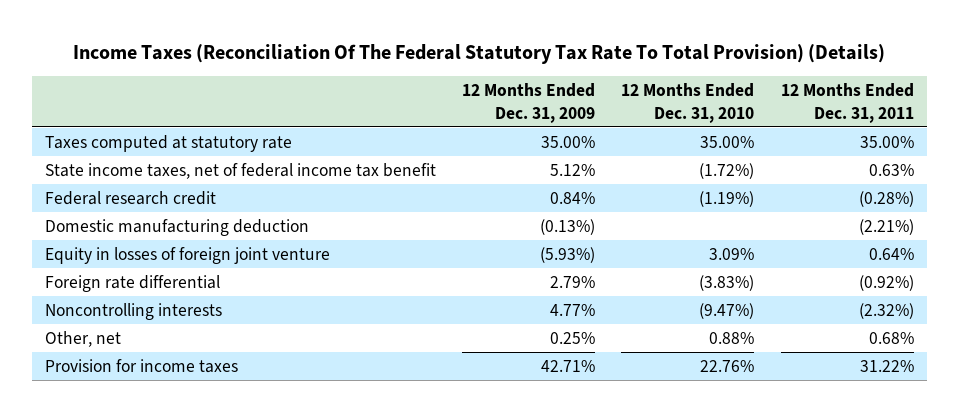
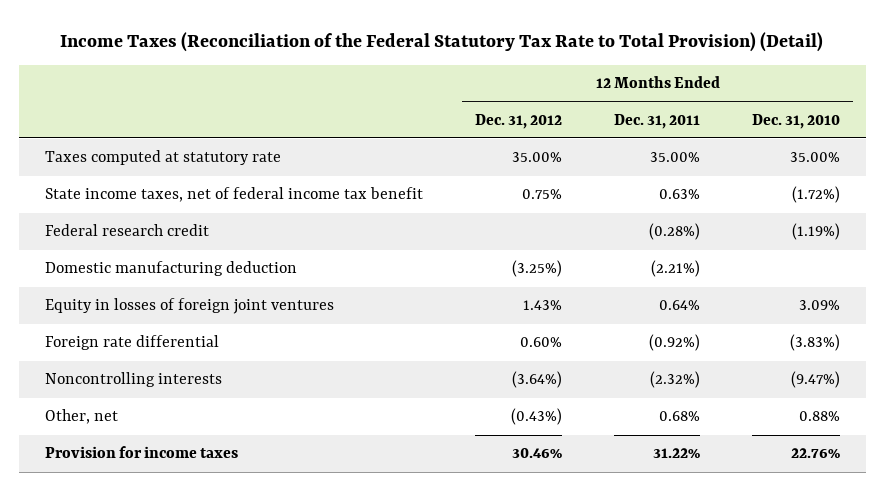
[73,43,886,64] Income Taxes (Reconciliation Of The Federal Statutory Tax Rate To Total Provision) (Details) -> [60,31,824,52] Income Taxes (Reconciliation of the Federal Statutory Tax Rate to Total Provision) (Detail)
[462,82,596,123] 12 Months Ended Dec. 31, 2009 -> none
none -> [474,113,562,129] Dec. 31, 2012
[44,246,330,264] Equity in losses of foreign joint venture -> [44,298,334,315] Equity in losses of foreign joint ventures

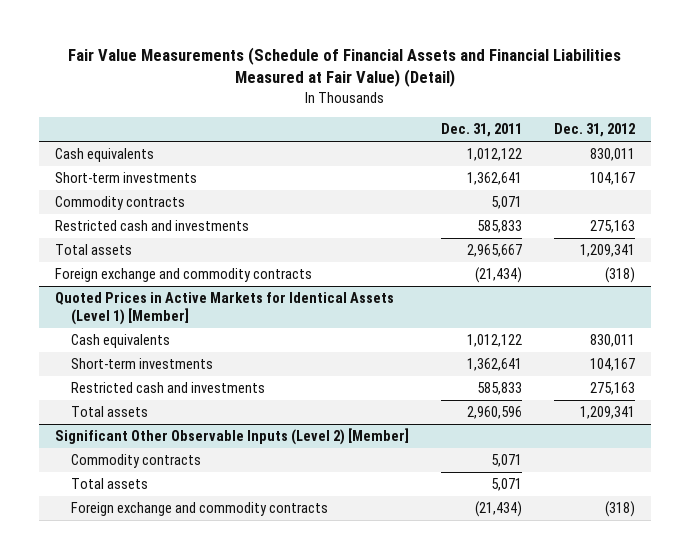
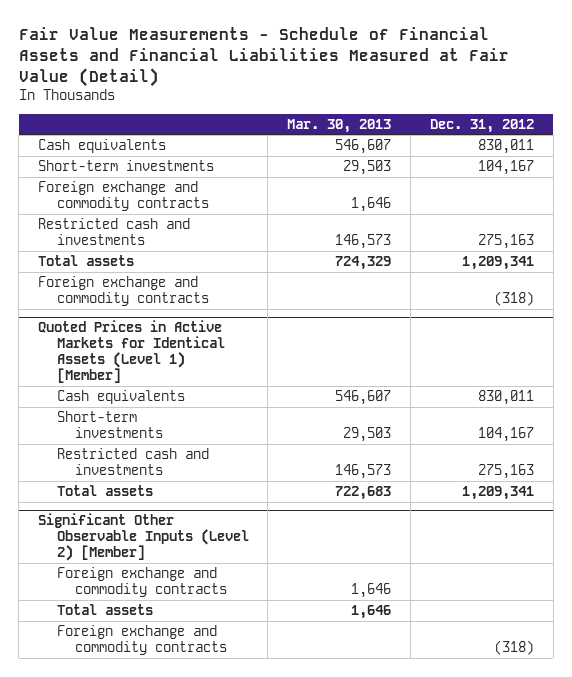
[67,46,621,88] Fair Value Measurements (Schedule of Financial Assets and Financial Liabilities Measured at Fair Value) (Detail) -> [18,26,509,87] Fair Value Measurements - Schedule of Financial Assets and Financial Liabilities Measured at Fair Value (Detail)
[440,123,522,138] Dec. 31, 2011 -> none
none -> [287,118,392,133] Mar. 30, 2013
[54,196,185,211] Commodity contracts -> [38,181,209,212] Foreign exchange and commodity contracts
[70,454,201,469] Commodity contracts -> [56,567,227,598] Foreign exchange and commodity contracts

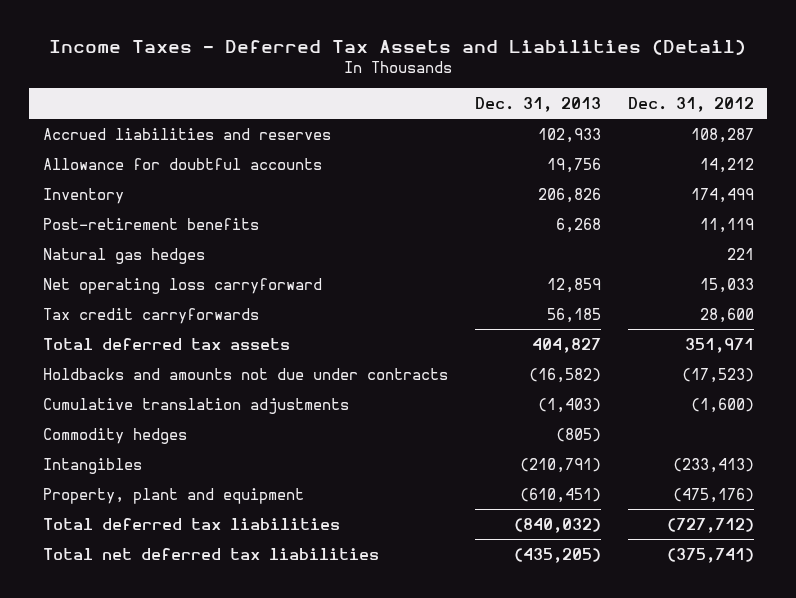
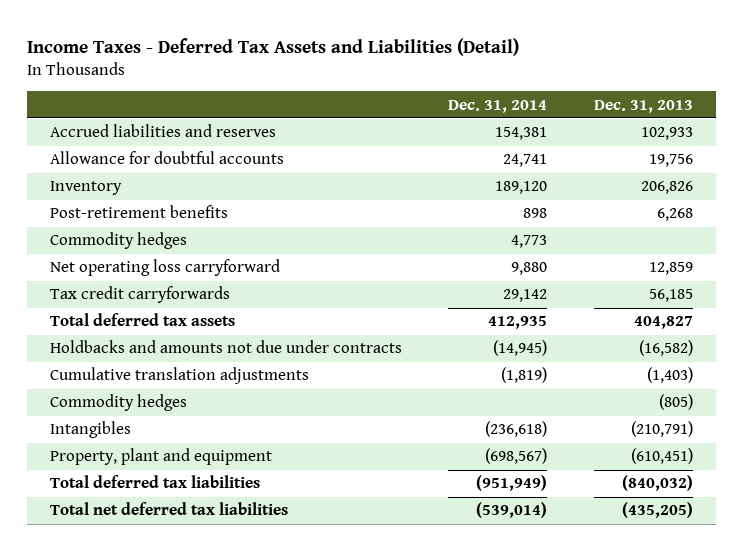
[627,96,754,112] Dec. 31, 2012 -> none
none -> [448,99,548,113] Dec. 31, 2014
[42,247,205,264] Natural gas hedges -> [50,232,188,250] Commodity hedges

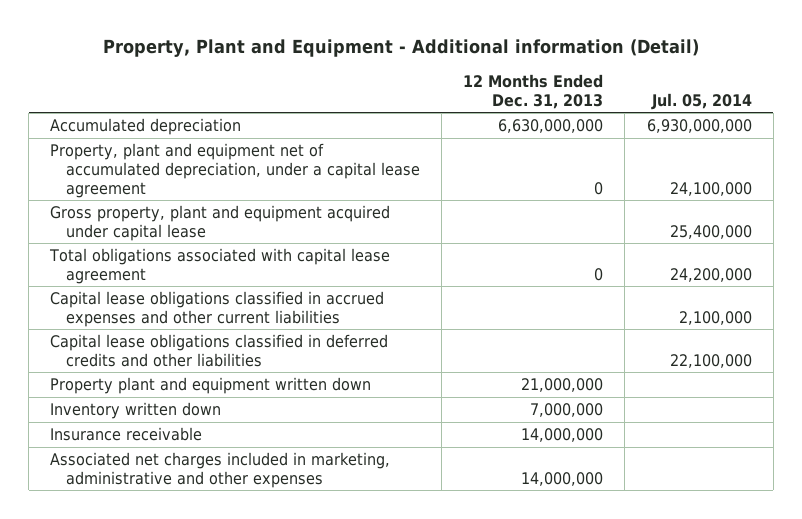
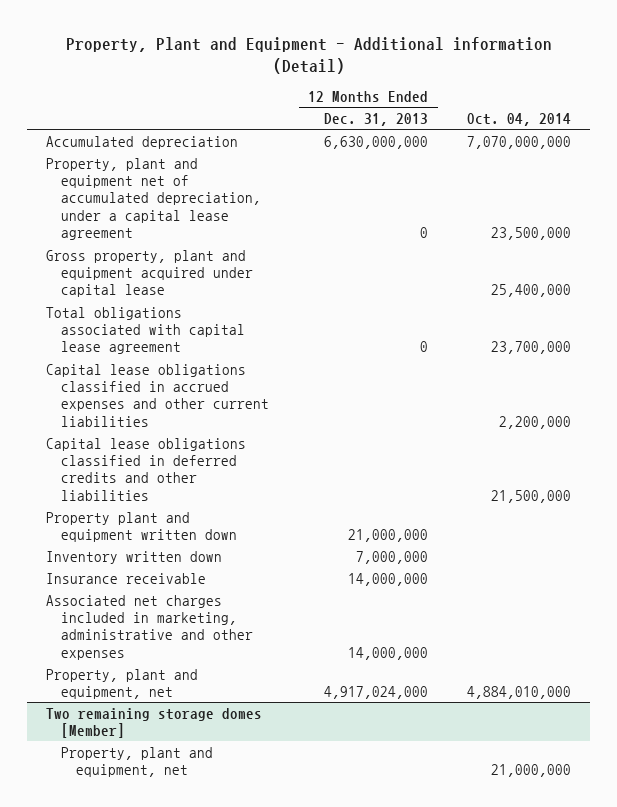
[650,92,752,110] Jul. 05, 2014 -> none
none -> [467,113,572,127] Oct. 04, 2014
none -> [46,668,199,699] Property, plant and equipment, net
none -> [46,707,263,738] Two remaining storage domes [Member]
none -> [61,746,214,777] Property, plant and equipment, net

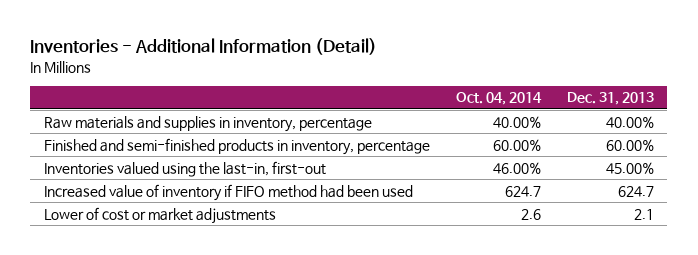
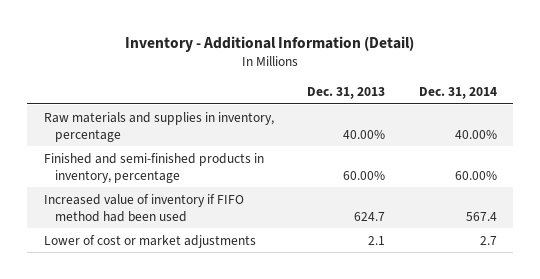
[30,38,378,56] Inventories - Additional Information (Detail) -> [125,35,415,52] Inventory - Additional Information (Detail)
[455,92,542,106] Oct. 04, 2014 -> none
none -> [418,87,497,100] Dec. 31, 2014
[43,160,326,177] Inventories valued using the last-in, first-out -> none

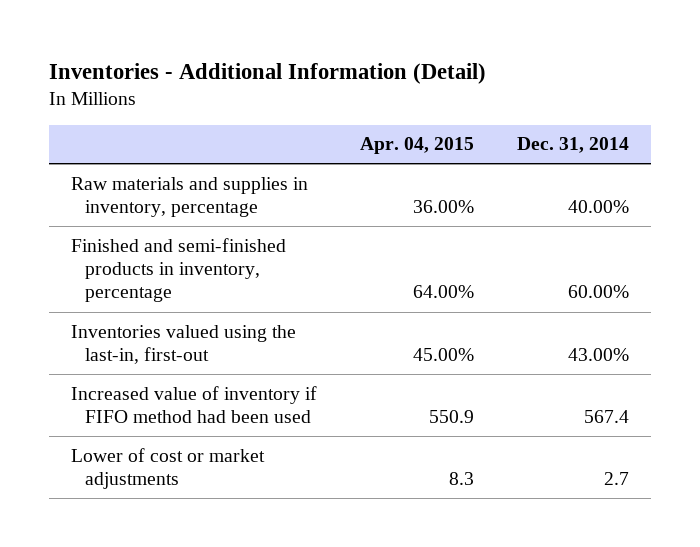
[125,35,415,52] Inventory - Additional Information (Detail) -> [48,62,486,84] Inventories - Additional Information (Detail)
[307,87,386,100] Dec. 31, 2013 -> none
none -> [359,137,474,155] Apr. 04, 2015
none -> [70,324,296,365] Inventories valued using the last-in, first-out

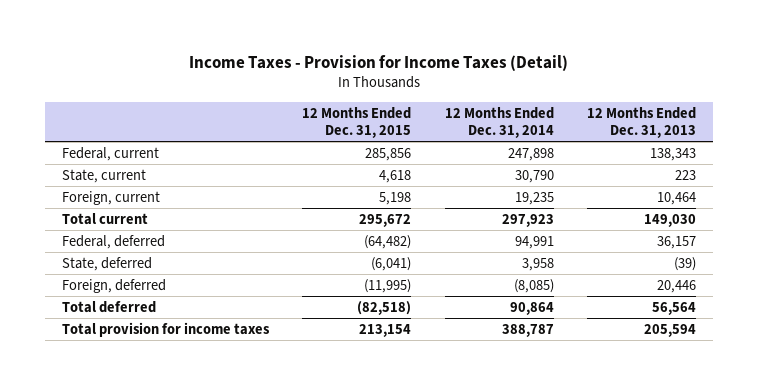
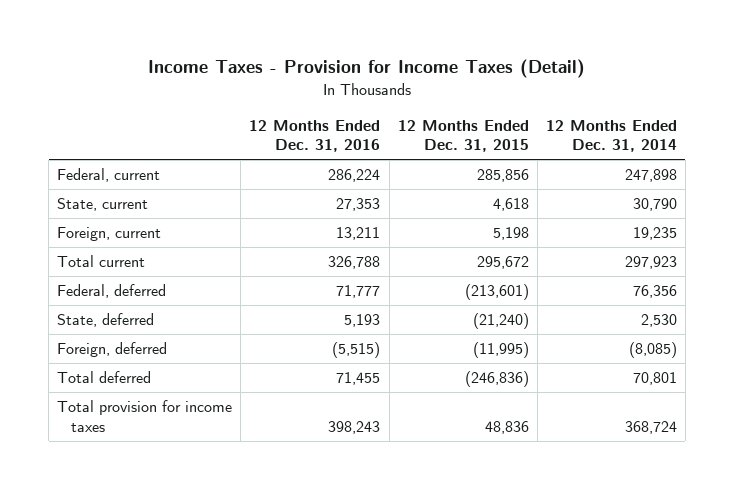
[586,106,696,139] 12 Months Ended Dec. 31, 2013 -> none
none -> [249,119,381,153] 12 Months Ended Dec. 31, 2016
[364,234,412,249] (64,482) -> [464,284,529,301] (213,601)
[514,235,554,249] 94,991 -> [632,285,677,299] 76,356
[371,256,412,271] (6,041) -> [472,313,529,330] (21,240)
[521,257,554,271] 3,958 -> [640,314,677,328] 2,530
[357,300,412,315] (82,518) -> [464,371,529,388] (246,836)
[509,301,554,315] 90,864 -> [632,372,677,386] 70,801
[359,323,412,337] 213,154 -> [484,420,529,434] 48,836
[501,323,554,337] 388,787 -> [624,420,677,434] 368,724

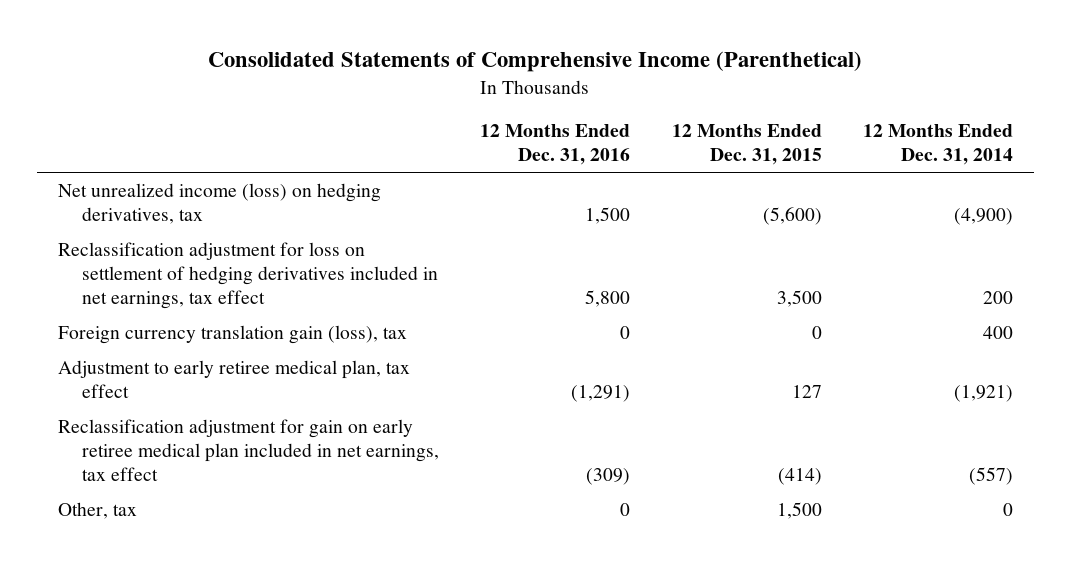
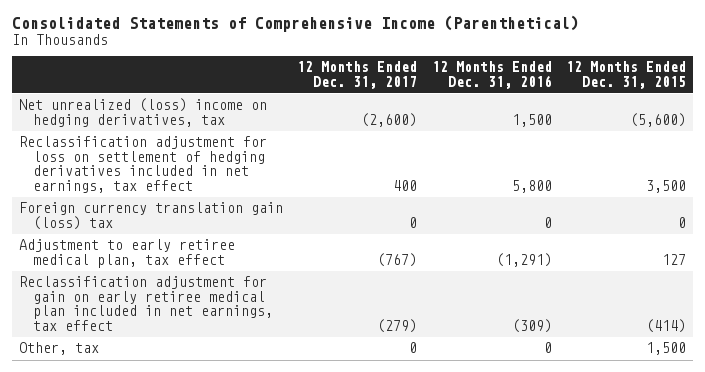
[862,123,1013,166] 12 Months Ended Dec. 31, 2014 -> none
none -> [297,61,418,89] 12 Months Ended Dec. 31, 2017
[57,182,381,225] Net unrealized income (loss) on hedging derivatives, tax -> [19,98,268,127] Net unrealized (loss) income on hedging derivatives, tax
[57,324,407,344] Foreign currency translation gain (loss), tax -> [19,202,284,230] Foreign currency translation gain (loss) tax

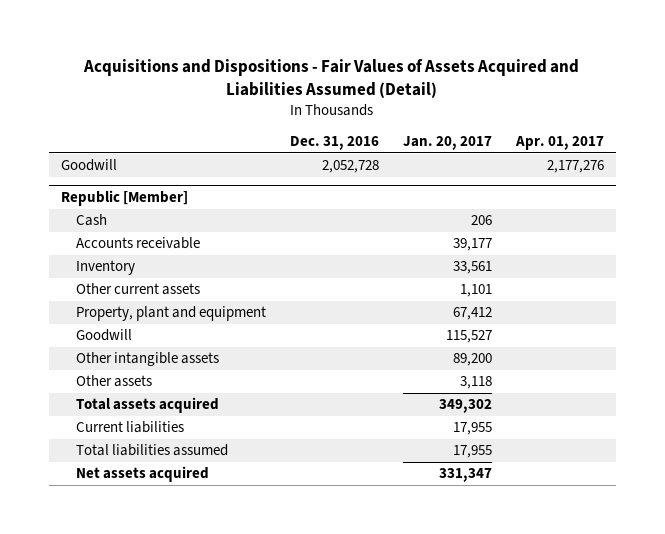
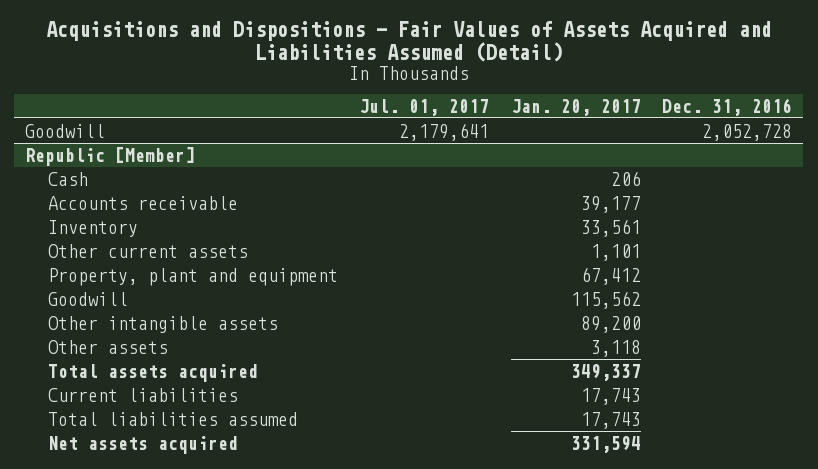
[514,136,604,151] Apr. 01, 2017 -> none
none -> [359,98,490,116] Jul. 01, 2017
[445,330,492,344] 115,527 -> [570,290,641,309] 115,562
[438,399,492,414] 349,302 -> [570,363,641,381] 349,337
[452,422,492,436] 17,955 -> [580,387,641,405] 17,743
[452,445,492,459] 17,955 -> [580,411,641,429] 17,743
[438,468,492,483] 331,347 -> [570,435,641,453] 331,594

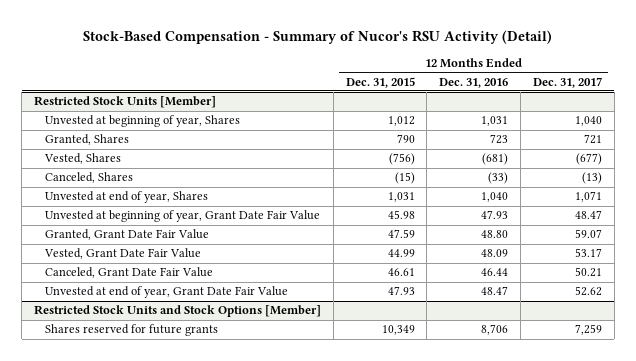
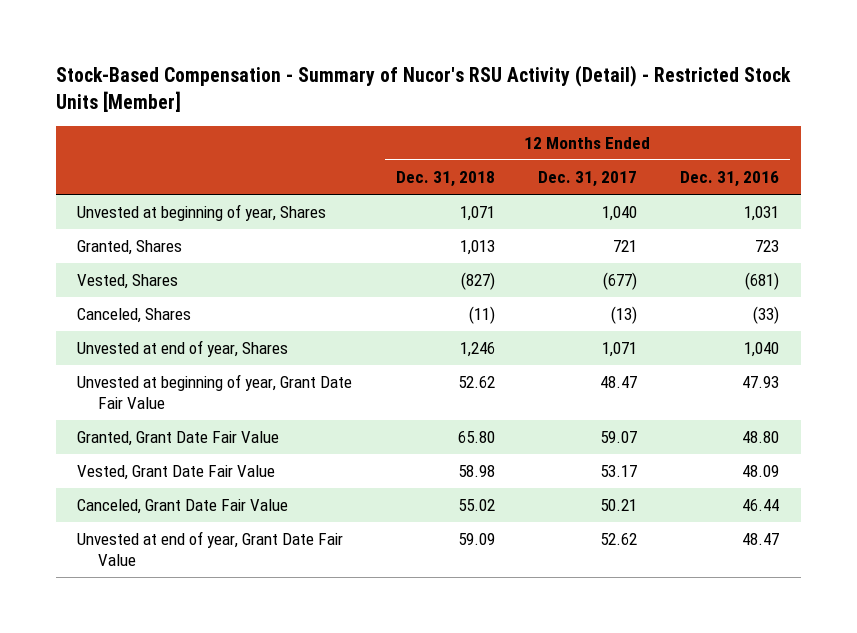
[82,29,552,44] Stock-Based Compensation - Summary of Nucor's RSU Activity (Detail) -> [55,65,791,112] Stock-Based Compensation - Summary of Nucor's RSU Activity (Detail) - Restricted Stock Units [Member]
[345,76,415,88] Dec. 31, 2015 -> none
none -> [395,171,495,188] Dec. 31, 2018
[33,96,216,109] Restricted Stock Units [Member] -> none
[33,305,321,318] Restricted Stock Units and Stock Options [Member] -> none
[45,324,219,337] Shares reserved for future grants -> none

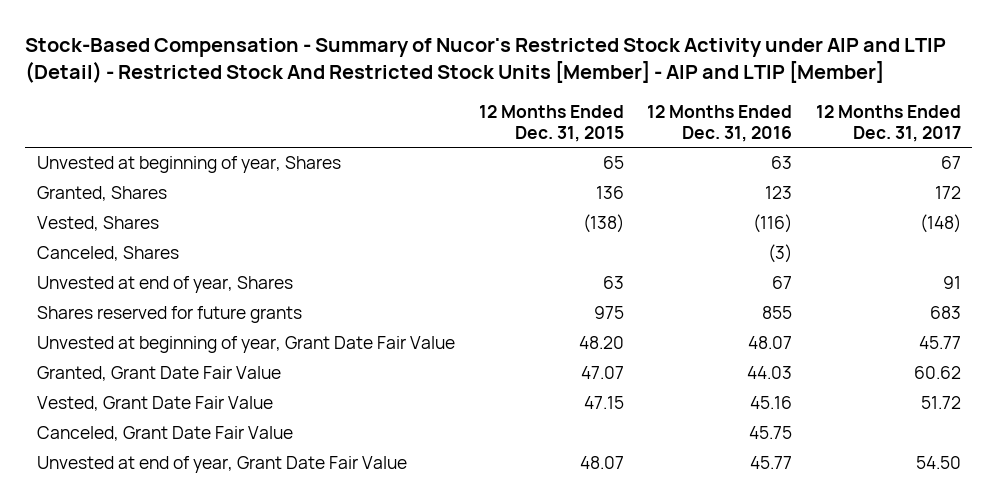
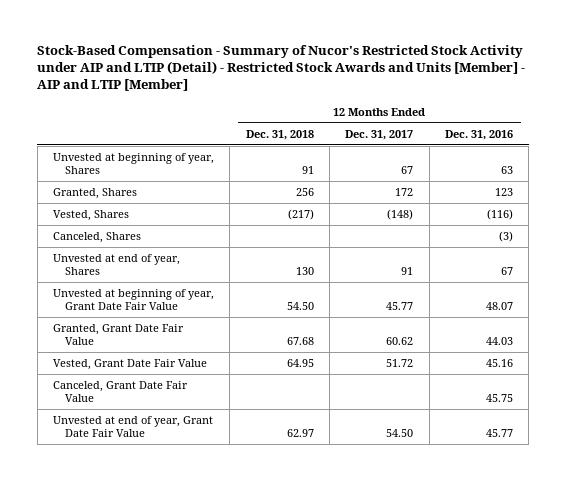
[25,38,947,84] Stock-Based Compensation - Summary of Nucor's Restricted Stock Activity under AIP and LTIP (Detail) - Restricted Stock And Restricted Stock Units [Member] - AIP and LTIP [Member] -> [37,44,526,92] Stock-Based Compensation - Summary of Nucor's Restricted Stock Activity under AIP and LTIP (Detail) - Restricted Stock Awards and Units [Member] - AIP and LTIP [Member]
[478,105,624,142] 12 Months Ended Dec. 31, 2015 -> none
none -> [245,129,314,140] Dec. 31, 2018
[37,306,303,324] Shares reserved for future grants -> none

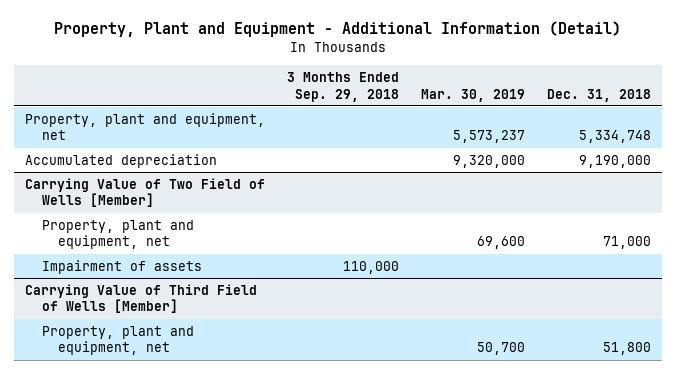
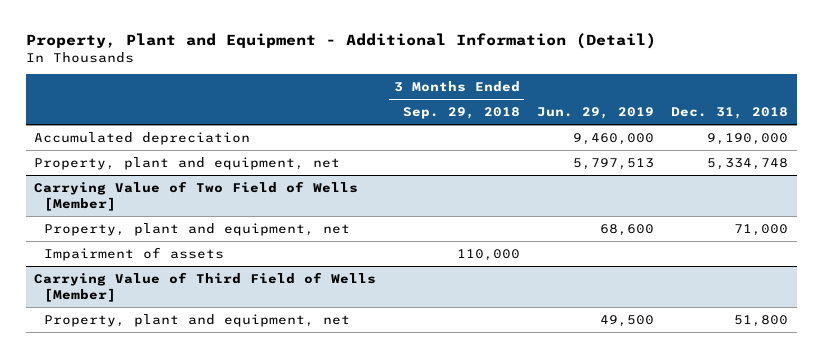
[421,88,526,102] Mar. 30, 2019 -> none
none -> [537,107,655,120] Jun. 29, 2019
[25,112,266,141] Property, plant and equipment, net -> [34,156,341,170] Property, plant and equipment, net

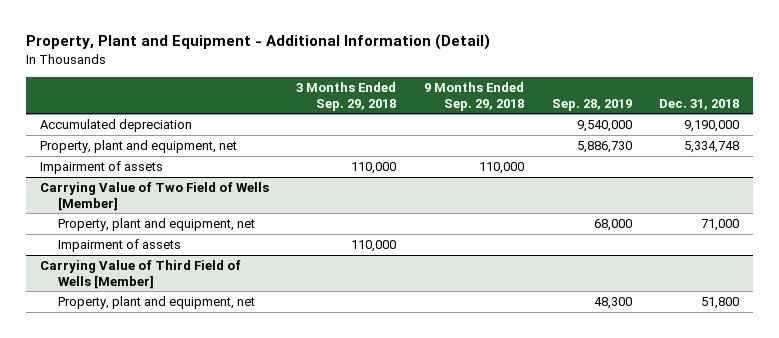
[537,107,655,120] Jun. 29, 2019 -> none
none -> [424,82,525,111] 9 Months Ended Sep. 29, 2018
none -> [551,98,632,111] Sep. 28, 2019
none -> [39,161,163,175] Impairment of assets

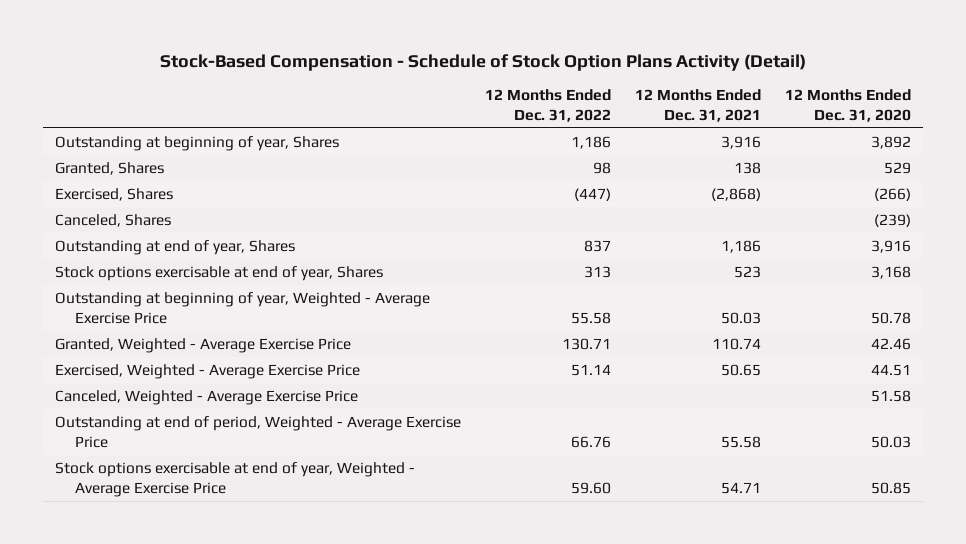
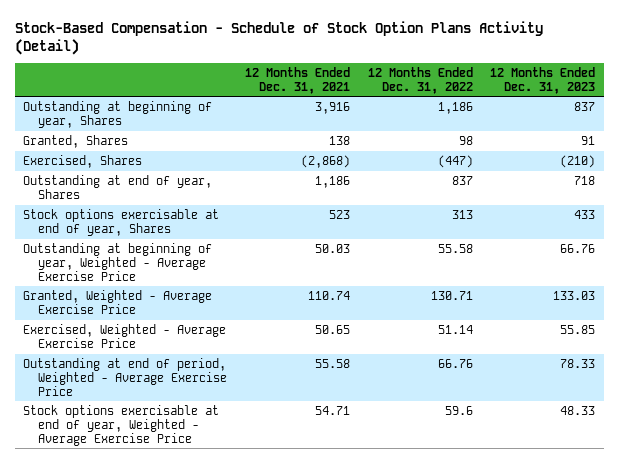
[785,89,912,122] 12 Months Ended Dec. 31, 2020 -> none
none -> [490,66,596,94] 12 Months Ended Dec. 31, 2023
[54,214,171,228] Canceled, Shares -> none
[54,390,358,406] Canceled, Weighted - Average Exercise Price -> none
[570,481,611,494] 59.60 -> [444,405,473,415] 59.6

